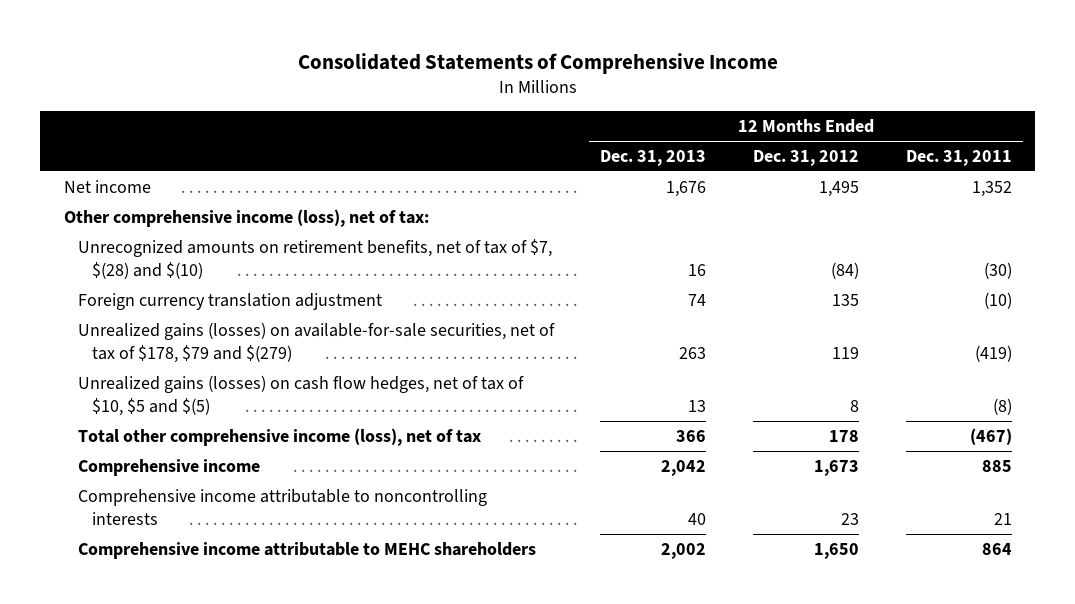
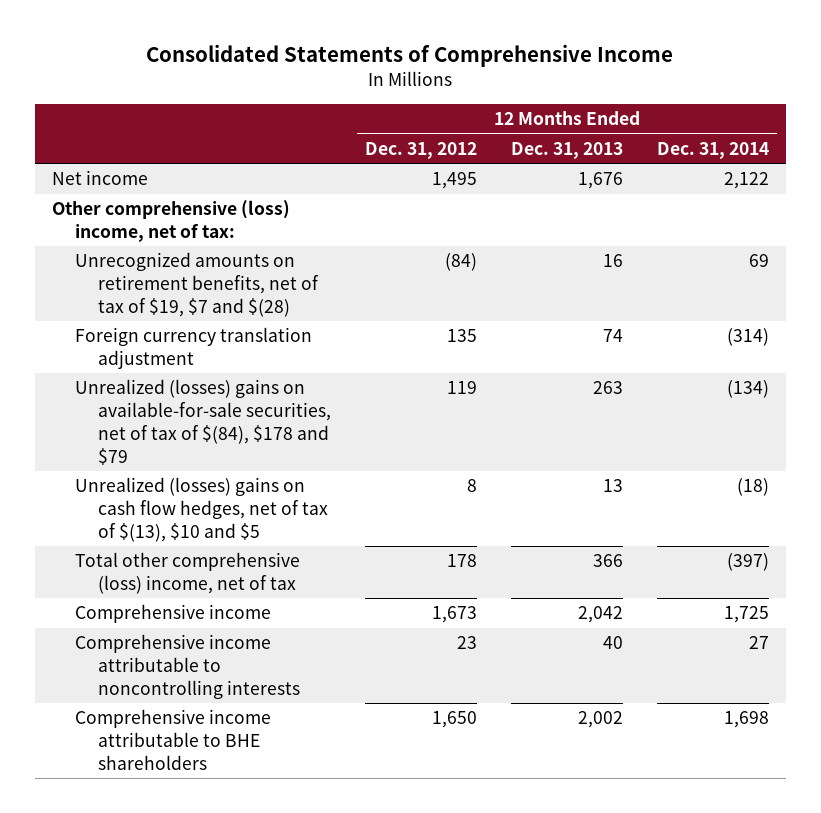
[905,149,1012,166] Dec. 31, 2011 -> none
none -> [657,141,770,159] Dec. 31, 2014
[63,208,429,227] Other comprehensive income (loss), net of tax: -> [51,200,290,243] Other comprehensive (loss) income, net of tax:
[77,238,552,280] Unrecognized amounts on retirement benefits, net of tax of $7, $(28) and $(10) -> [75,252,320,317] Unrecognized amounts on retirement benefits, net of tax of $19, $7 and $(28)
[77,321,555,364] Unrealized gains (losses) on available-for-sale securities, net of tax of $178, $79 and $(279) -> [75,379,332,465] Unrealized (losses) gains on available-for-sale securities, net of tax of $(84), $178 and $79
[77,374,524,417] Unrealized gains (losses) on cash flow hedges, net of tax of $10, $5 and $(5) -> [75,477,329,542] Unrealized (losses) gains on cash flow hedges, net of tax of $(13), $10 and $5
[77,427,481,446] Total other comprehensive income (loss), net of tax -> [75,552,301,595] Total other comprehensive (loss) income, net of tax
[77,541,536,559] Comprehensive income attributable to MEHC shareholders -> [75,709,272,770] Comprehensive income attributable to BHE shareholders

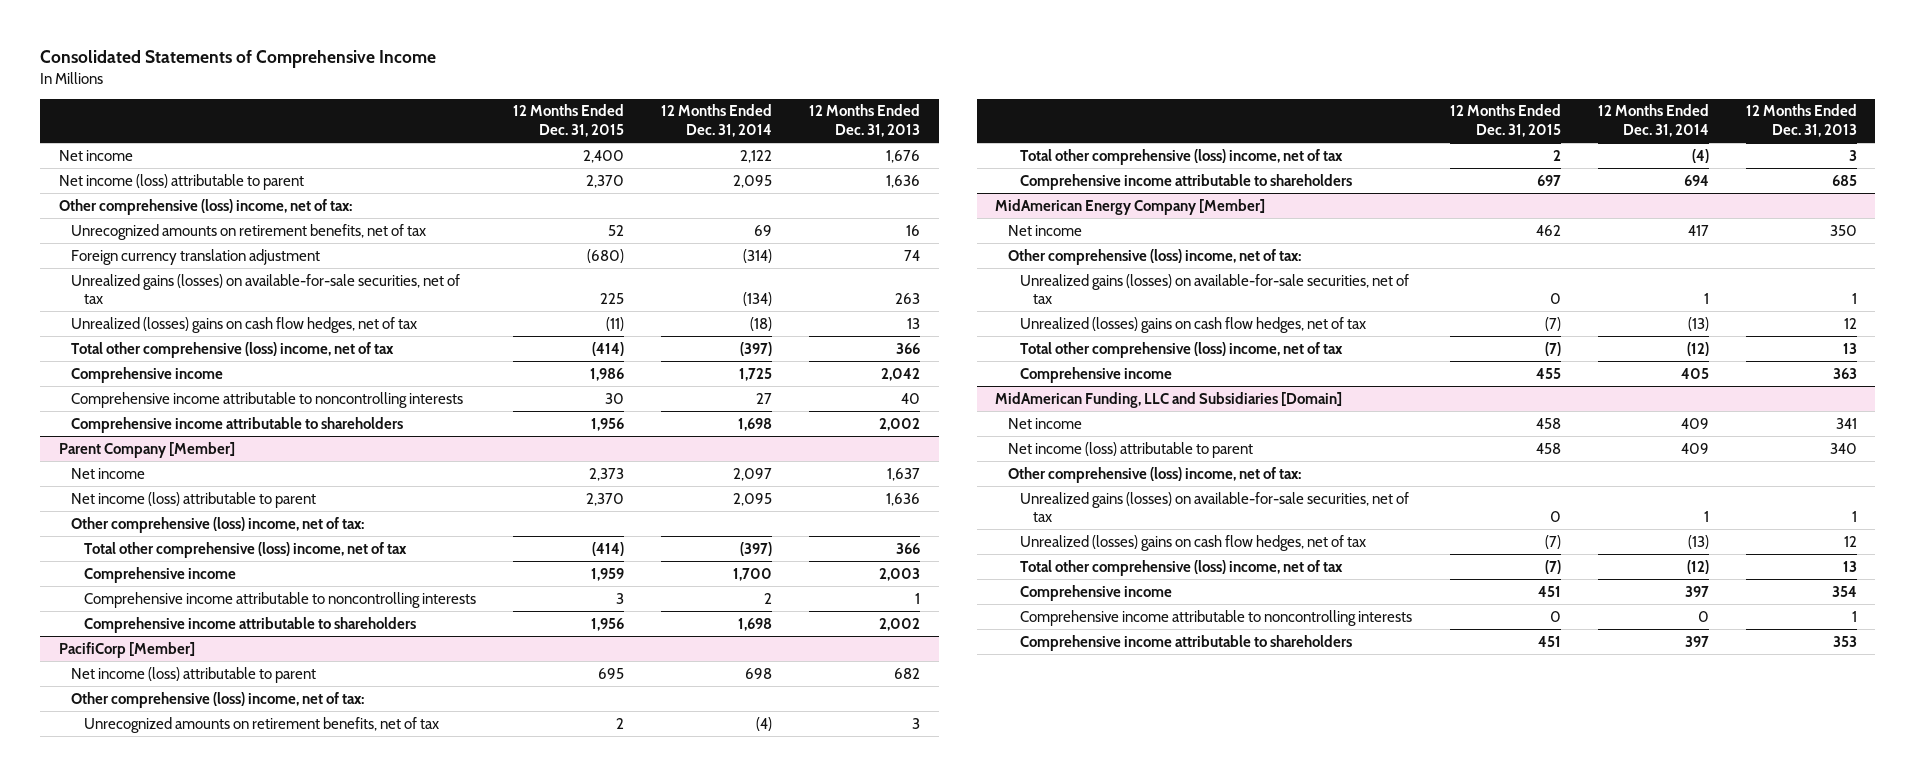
[365,141,478,159] Dec. 31, 2012 -> none
none -> [513,104,625,138] 12 Months Ended Dec. 31, 2015
none -> [58,173,304,190] Net income (loss) attributable to parent
[75,252,320,317] Unrecognized amounts on retirement benefits, net of tax of $19, $7 and $(28) -> [71,223,427,240] Unrecognized amounts on retirement benefits, net of tax
[75,379,332,465] Unrealized (losses) gains on available-for-sale securities, net of tax of $(84), $178 and $79 -> [71,273,461,305] Unrealized gains (losses) on available-for-sale securities, net of tax
[75,477,329,542] Unrealized (losses) gains on cash flow hedges, net of tax of $(13), $10 and $5 -> [71,316,418,333] Unrealized (losses) gains on cash flow hedges, net of tax
[75,709,272,770] Comprehensive income attributable to BHE shareholders -> [71,416,404,433] Comprehensive income attributable to shareholders
none -> [58,441,235,458] Parent Company [Member]
none -> [71,467,146,479] Net income
none -> [71,491,317,508] Net income (loss) attributable to parent
none -> [71,516,365,533] Other comprehensive (loss) income, net of tax:
none -> [83,541,407,558] Total other comprehensive (loss) income, net of tax
none -> [83,566,236,583] Comprehensive income
none -> [83,591,476,608] Comprehensive income attributable to noncontrolling interests
none -> [83,616,416,633] Comprehensive income attributable to shareholders
none -> [58,641,195,658] PacifiCorp [Member]
none -> [71,666,317,683] Net income (loss) attributable to parent
none -> [71,691,365,708] Other comprehensive (loss) income, net of tax:
none -> [83,716,439,733] Unrecognized amounts on retirement benefits, net of tax
none -> [1020,148,1344,165] Total other comprehensive (loss) income, net of tax
none -> [1020,173,1353,190] Comprehensive income attributable to shareholders
none -> [995,198,1266,215] MidAmerican Energy Company [Member]
none -> [1007,224,1082,236] Net income
none -> [1007,248,1301,265] Other comprehensive (loss) income, net of tax:
none -> [1020,273,1410,305] Unrealized gains (losses) on available-for-sale securities, net of tax
none -> [1020,316,1367,333] Unrealized (losses) gains on cash flow hedges, net of tax
none -> [1020,341,1344,358] Total other comprehensive (loss) income, net of tax
none -> [1020,366,1173,383] Comprehensive income
none -> [995,391,1343,408] MidAmerican Funding, LLC and Subsidiaries [Domain]
none -> [1007,417,1082,429] Net income
none -> [1007,441,1253,458] Net income (loss) attributable to parent
none -> [1007,466,1301,483] Other comprehensive (loss) income, net of tax:
none -> [1020,491,1410,523] Unrealized gains (losses) on available-for-sale securities, net of tax
none -> [1020,534,1367,551] Unrealized (losses) gains on cash flow hedges, net of tax
none -> [1020,559,1344,576] Total other comprehensive (loss) income, net of tax
none -> [1020,584,1173,601] Comprehensive income
none -> [1020,609,1413,626] Comprehensive income attributable to noncontrolling interests
none -> [1020,634,1353,651] Comprehensive income attributable to shareholders

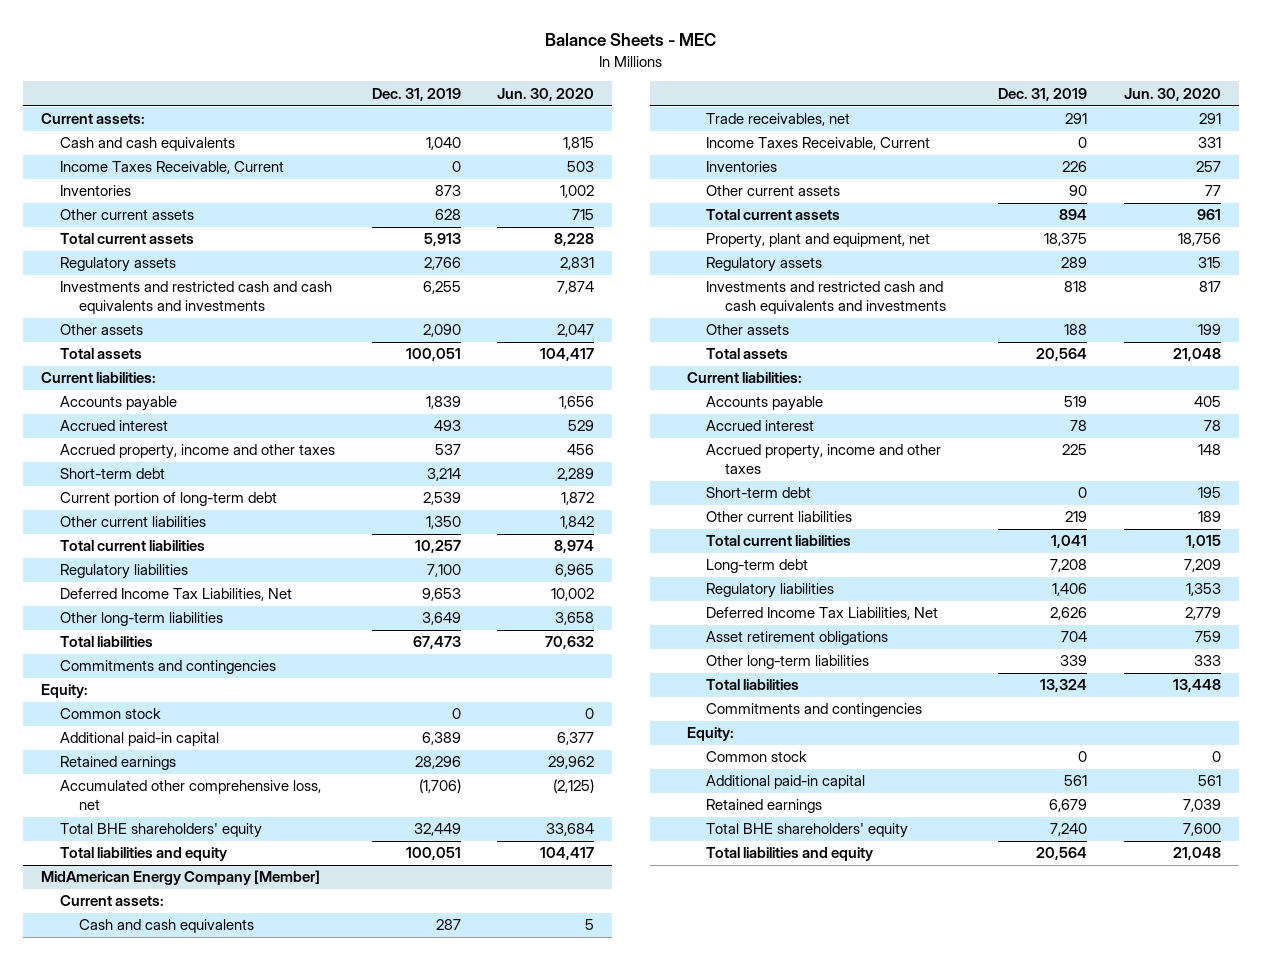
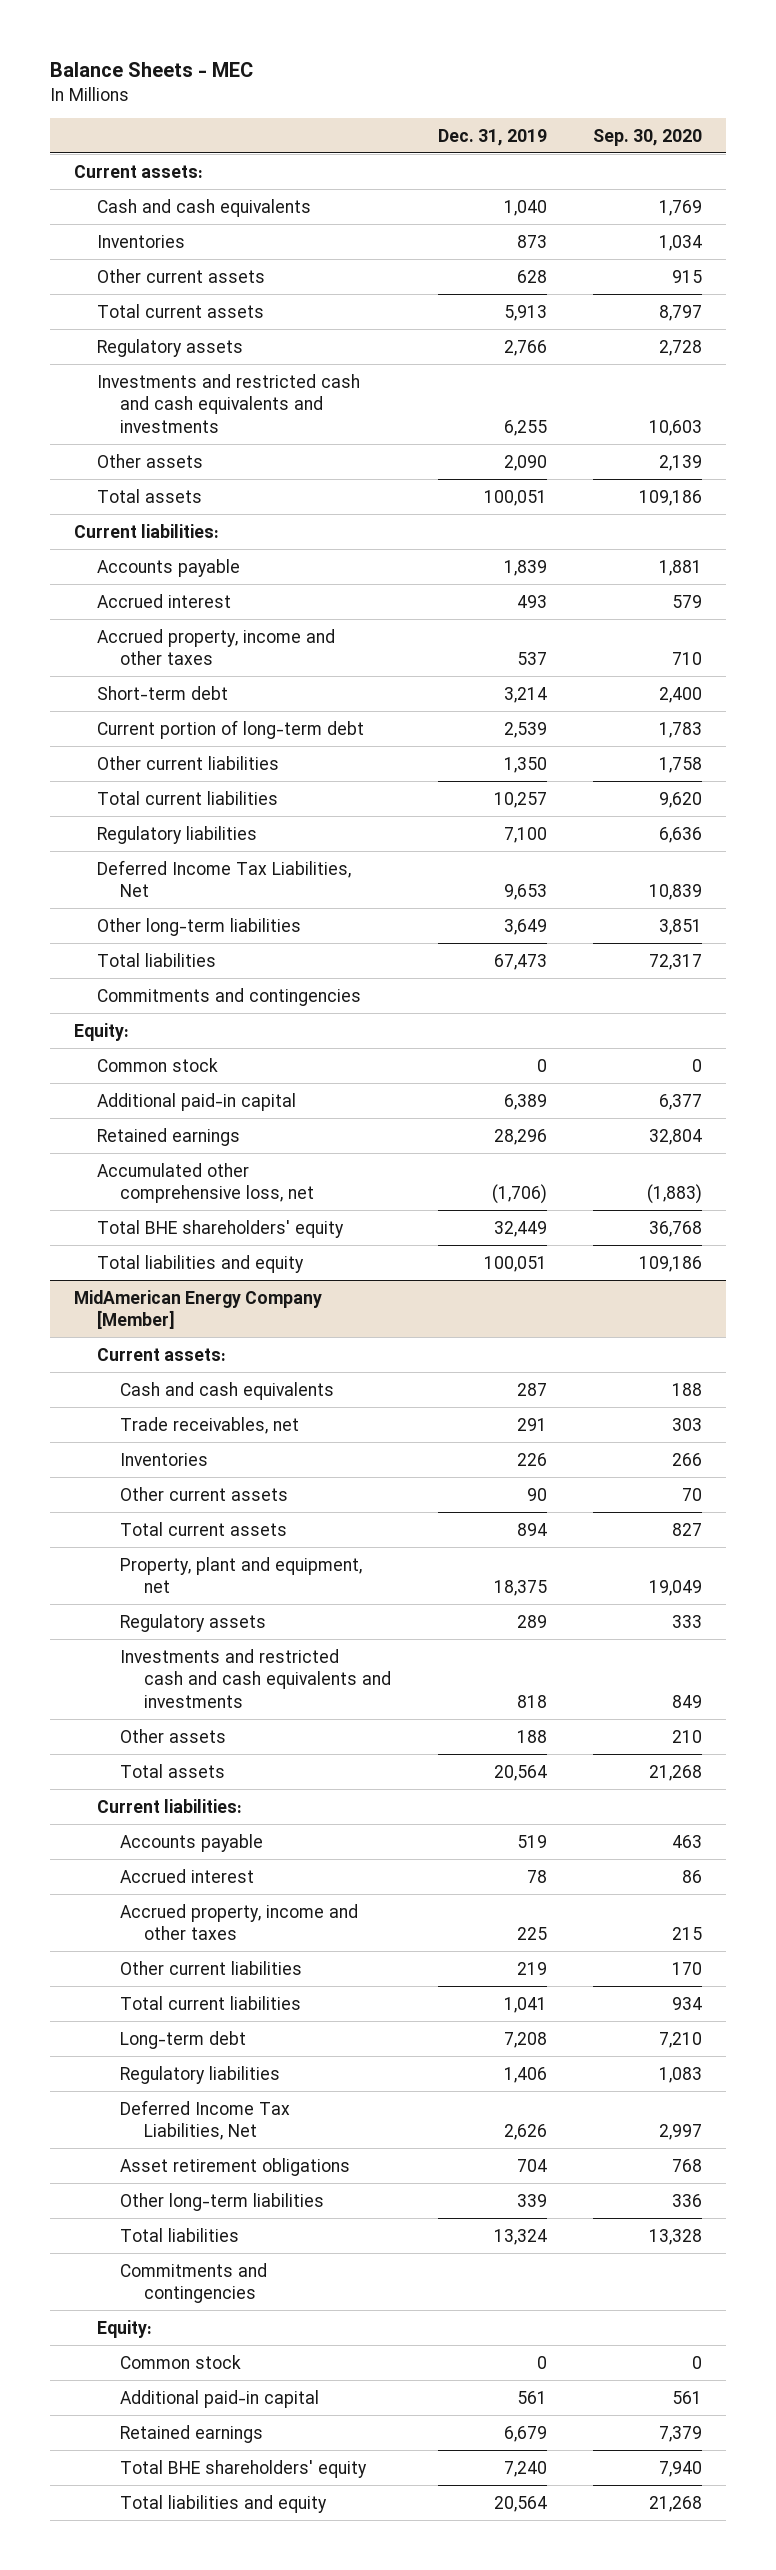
[497,87,595,101] Jun. 30, 2020 -> none
none -> [593,128,703,146] Sep. 30, 2020
[60,161,285,175] Income Taxes Receivable, Current -> none
[705,137,930,151] Income Taxes Receivable, Current -> none
[705,487,811,499] Short-term debt -> none

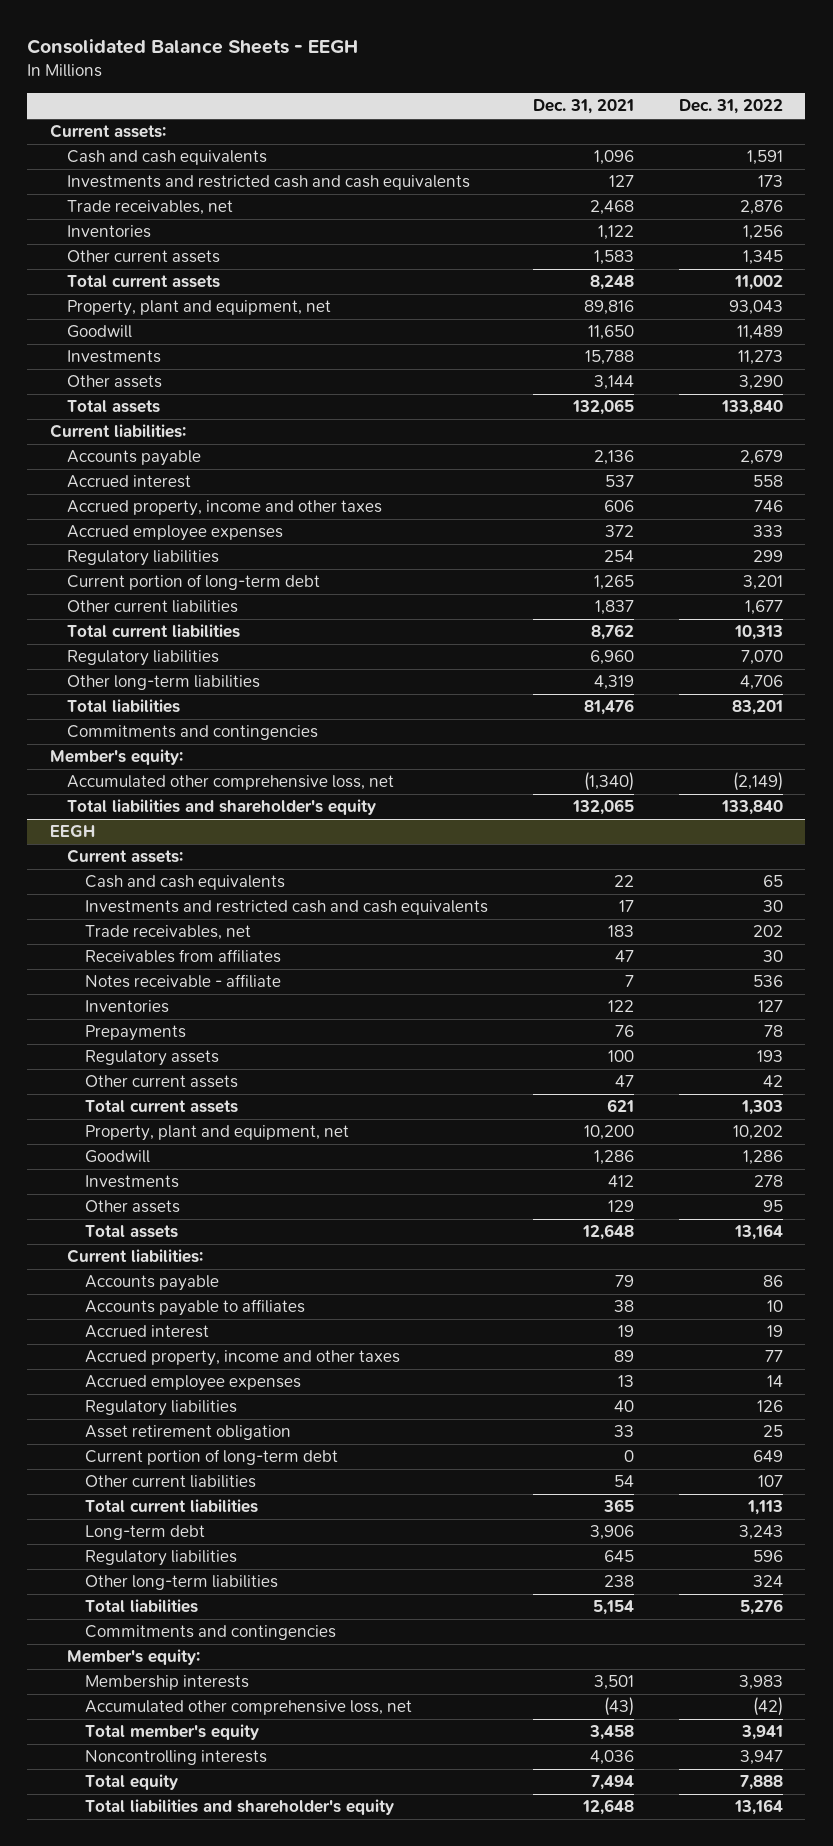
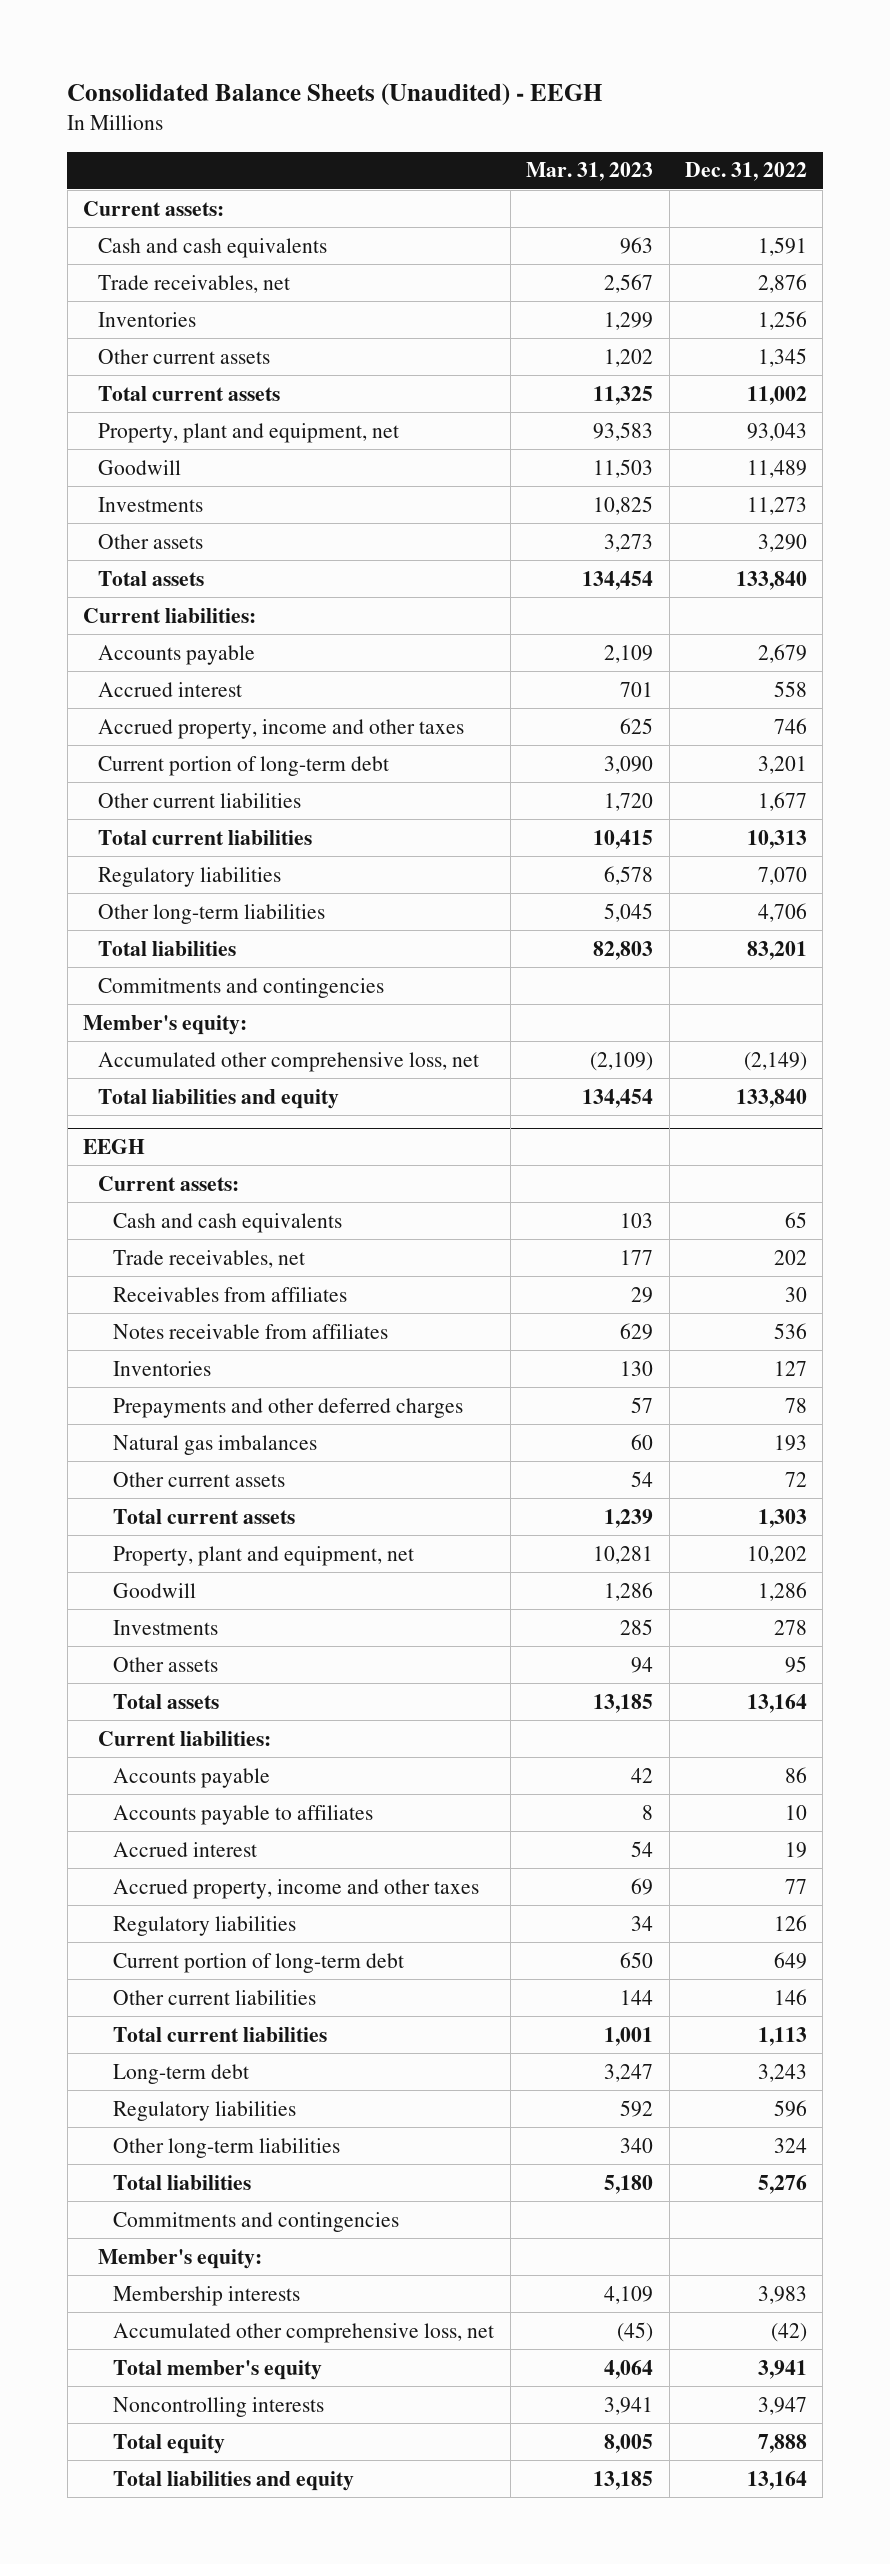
[27,39,359,55] Consolidated Balance Sheets - EEGH -> [67,82,603,106] Consolidated Balance Sheets (Unaudited) - EEGH
[532,99,634,115] Dec. 31, 2021 -> none
none -> [526,162,654,182] Mar. 31, 2023
[67,175,471,191] Investments and restricted cash and cash equivalents -> none
[67,525,284,542] Accrued employee expenses -> none
[67,550,220,567] Regulatory liabilities -> none
[67,799,377,816] Total liabilities and shareholder's equity -> [98,1088,340,1109] Total liabilities and equity
[85,900,489,916] Investments and restricted cash and cash equivalents -> none
[85,974,282,989] Notes receivable - affiliate -> [113,1323,389,1339] Notes receivable from affiliates
[85,1025,187,1042] Prepayments -> [113,1397,464,1418] Prepayments and other deferred charges
[85,1050,220,1067] Regulatory assets -> [113,1434,318,1455] Natural gas imbalances
[762,1075,783,1088] 42 -> [784,1471,807,1487] 72
[85,1375,302,1392] Accrued employee expenses -> none
[85,1425,292,1441] Asset retirement obligation -> none
[757,1475,783,1488] 107 -> [773,1988,807,2005] 146
[85,1799,395,1816] Total liabilities and shareholder's equity -> [113,2470,355,2491] Total liabilities and equity

